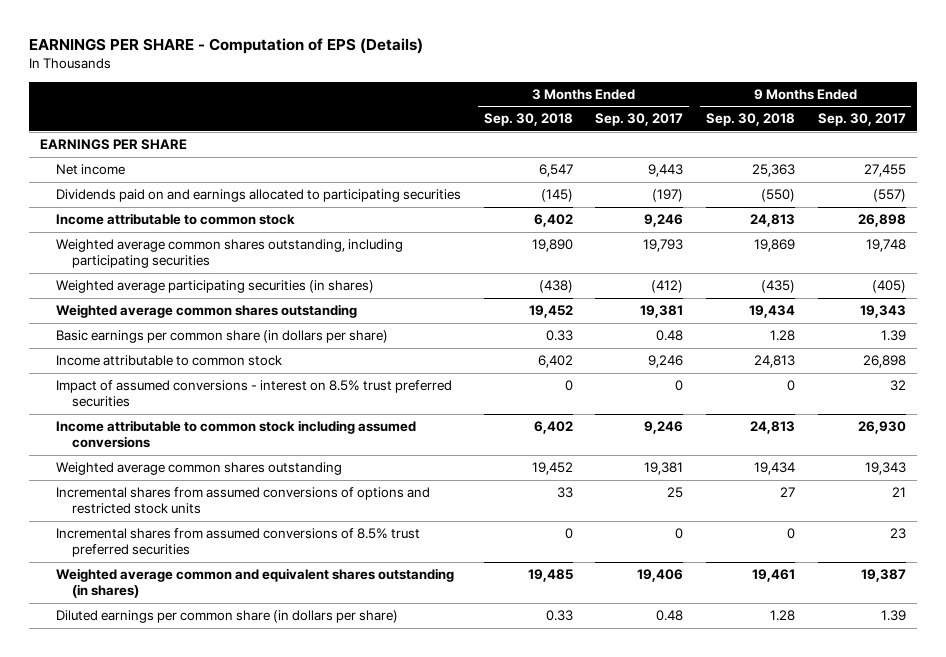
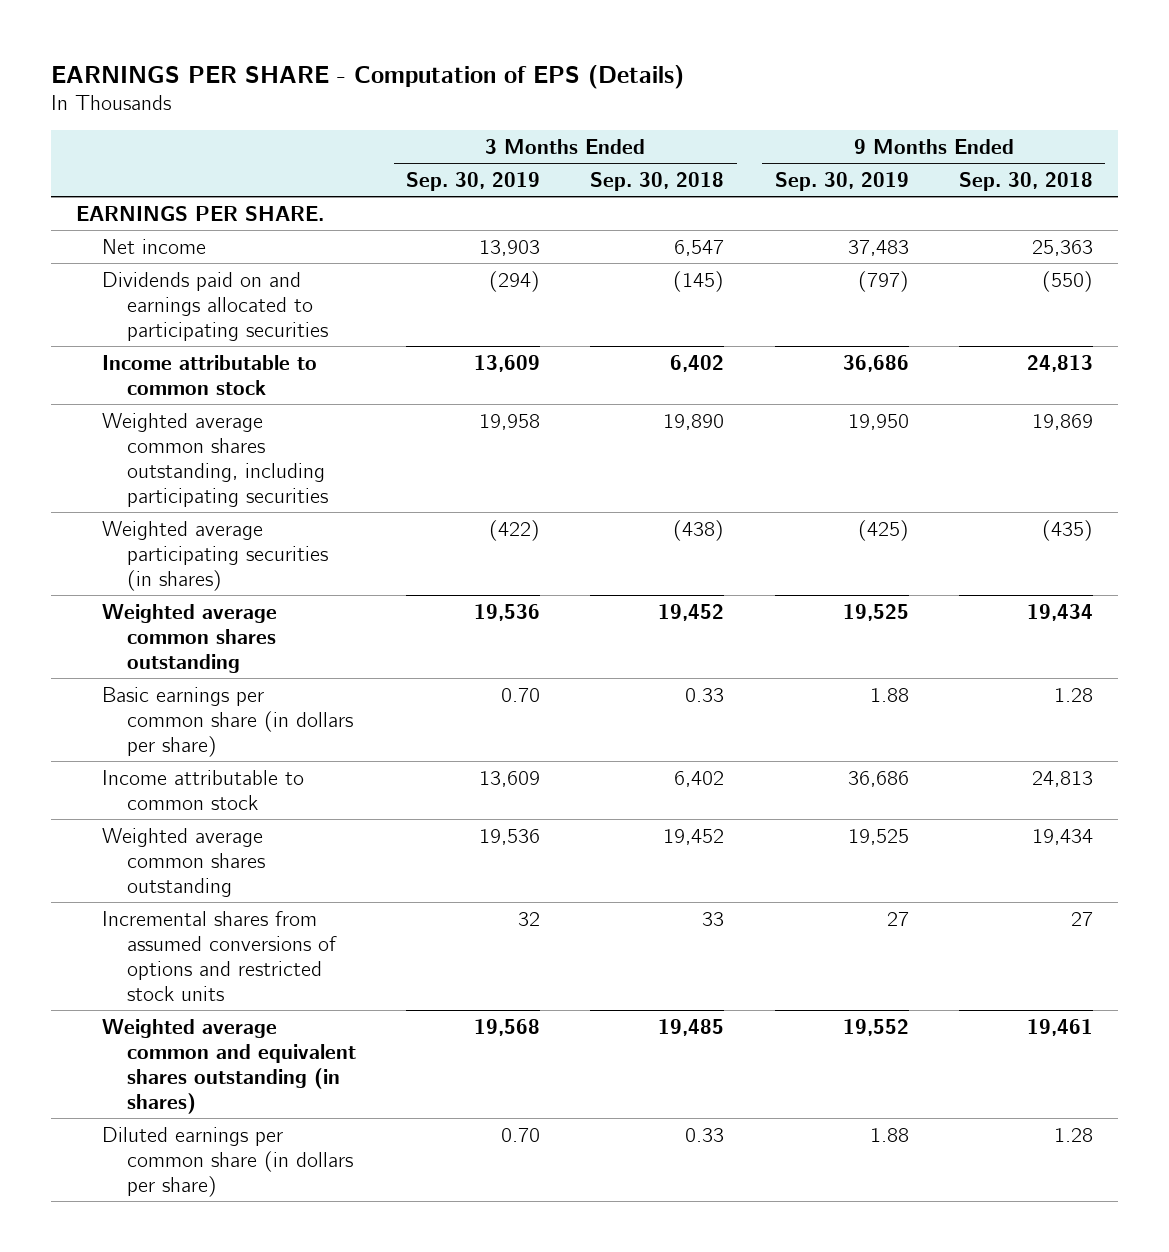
[595,113,684,127] Sep. 30, 2017 -> none
[817,113,906,127] Sep. 30, 2017 -> none
none -> [406,171,541,191] Sep. 30, 2019
none -> [774,171,909,191] Sep. 30, 2019
[40,139,188,151] EARNINGS PER SHARE -> [76,205,325,221] EARNINGS PER SHARE.
[56,380,453,408] Impact of assumed conversions - interest on 8.5% trust preferred securities -> none
[56,420,417,449] Income attributable to common stock including assumed conversions -> none
[56,528,421,558] Incremental shares from assumed conversions of 8.5% trust preferred securities -> none

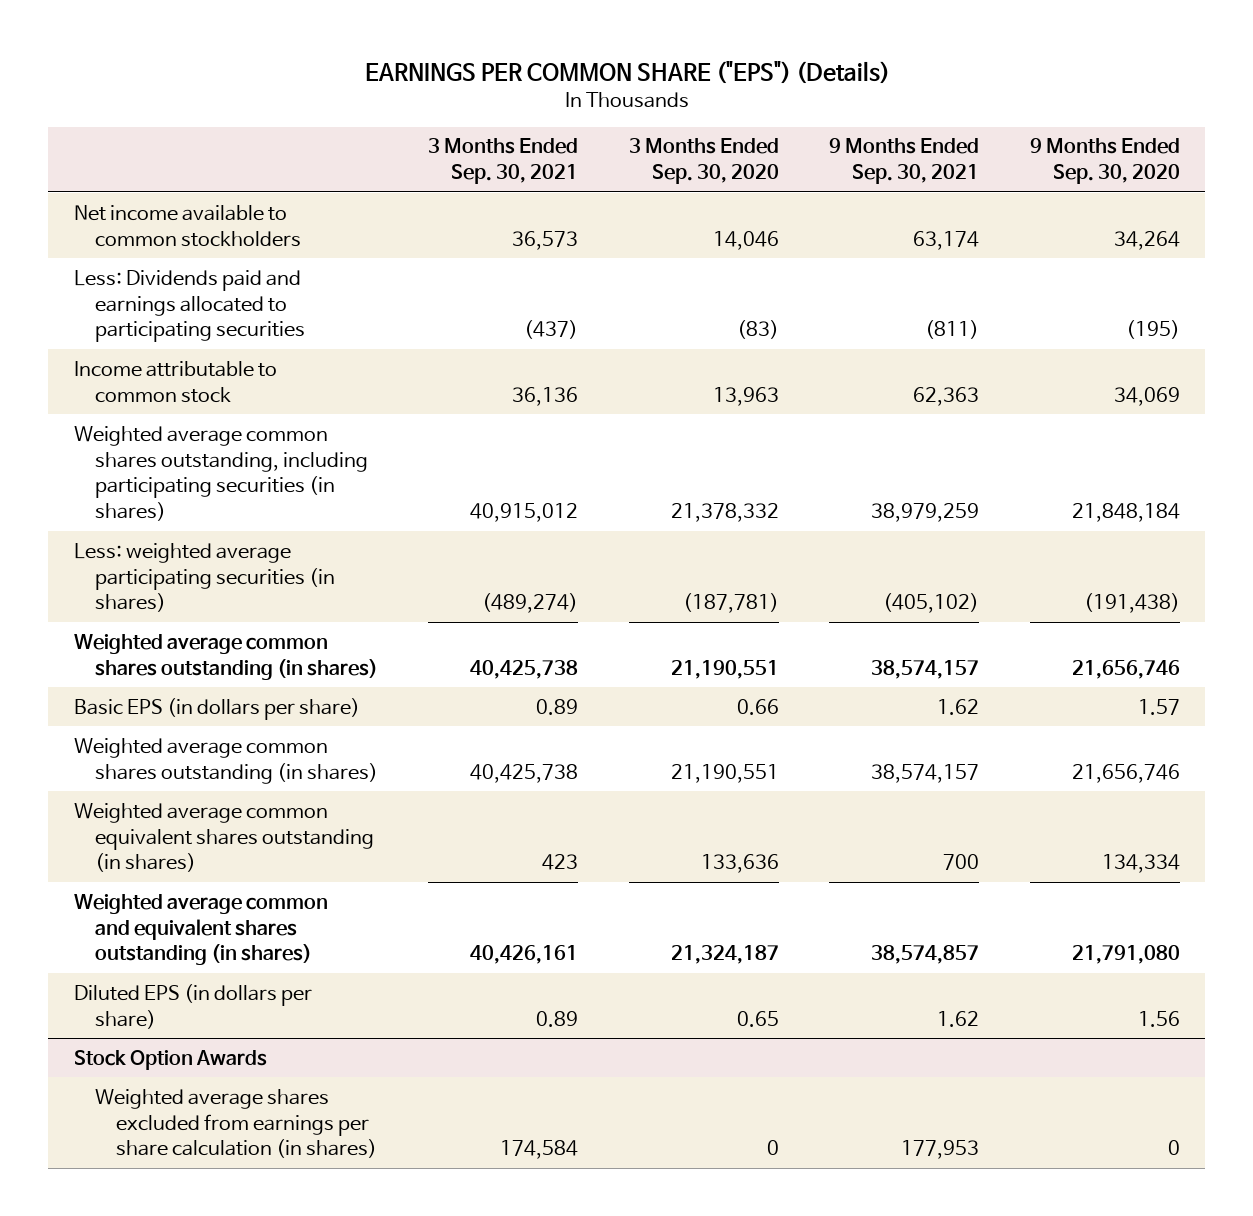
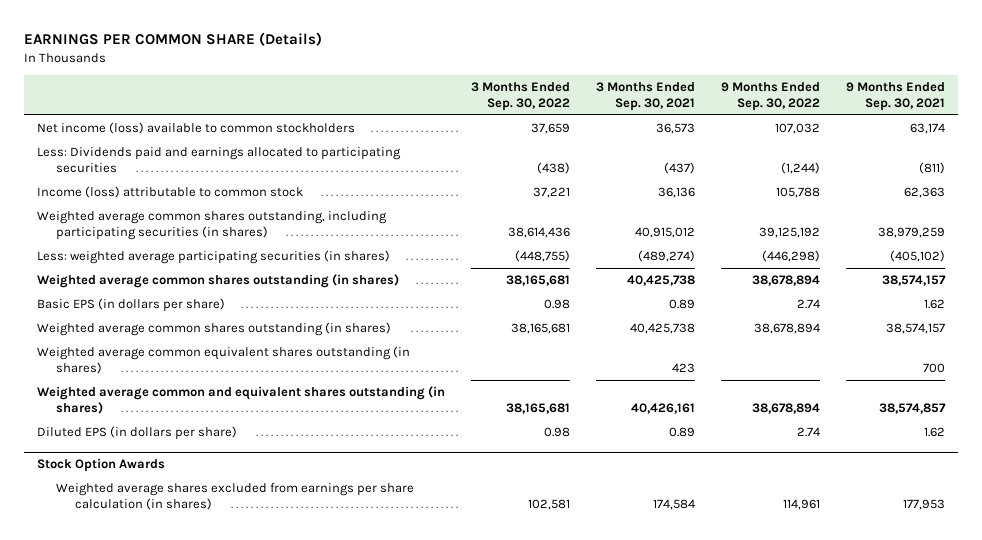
[364,60,890,84] EARNINGS PER COMMON SHARE ("EPS") (Details) -> [23,32,322,47] EARNINGS PER COMMON SHARE (Details)
[628,138,779,185] 3 Months Ended Sep. 30, 2020 -> none
[1029,138,1180,185] 9 Months Ended Sep. 30, 2020 -> none
none -> [470,82,570,112] 3 Months Ended Sep. 30, 2022
none -> [720,82,820,112] 9 Months Ended Sep. 30, 2022
[73,204,301,247] Net income available to common stockholders -> [36,121,355,134] Net income (loss) available to common stockholders
[73,360,277,403] Income attributable to common stock -> [36,185,303,198] Income (loss) attributable to common stock

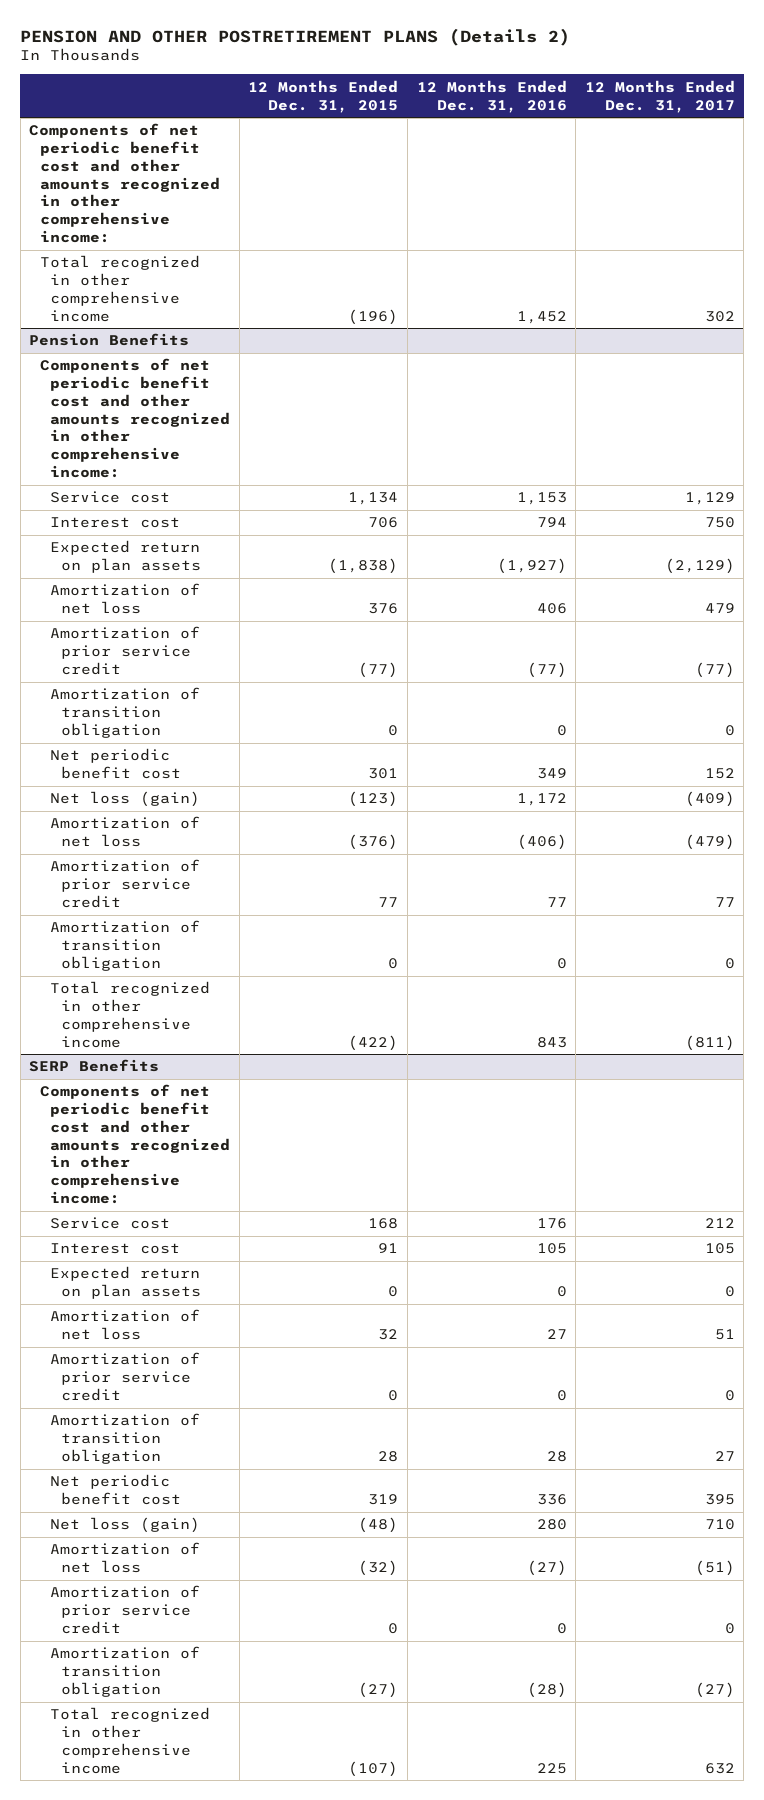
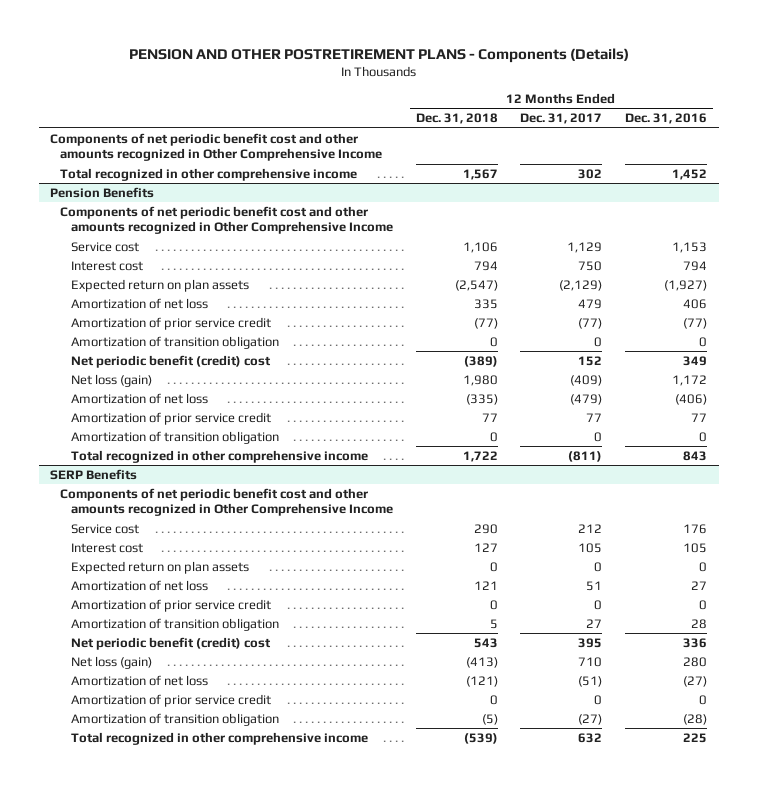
[20,27,571,46] PENSION AND OTHER POSTRETIREMENT PLANS (Details 2) -> [128,47,629,63] PENSION AND OTHER POSTRETIREMENT PLANS - Components (Details)
[248,79,399,113] 12 Months Ended Dec. 31, 2015 -> none
none -> [415,113,498,125] Dec. 31, 2018
[29,123,220,243] Components of net periodic benefit cost and other amounts recognized in other comprehensive income: -> [50,132,383,162] Components of net periodic benefit cost and other amounts recognized in Other Comprehensive Income
[39,358,231,478] Components of net periodic benefit cost and other amounts recognized in other comprehensive income: -> [60,205,393,235] Components of net periodic benefit cost and other amounts recognized in Other Comprehensive Income
[50,748,181,780] Net periodic benefit cost -> [70,354,271,368] Net periodic benefit (credit) cost
[39,1084,231,1204] Components of net periodic benefit cost and other amounts recognized in other comprehensive income: -> [60,487,393,517] Components of net periodic benefit cost and other amounts recognized in Other Comprehensive Income
[50,1474,181,1506] Net periodic benefit cost -> [70,636,271,650] Net periodic benefit (credit) cost

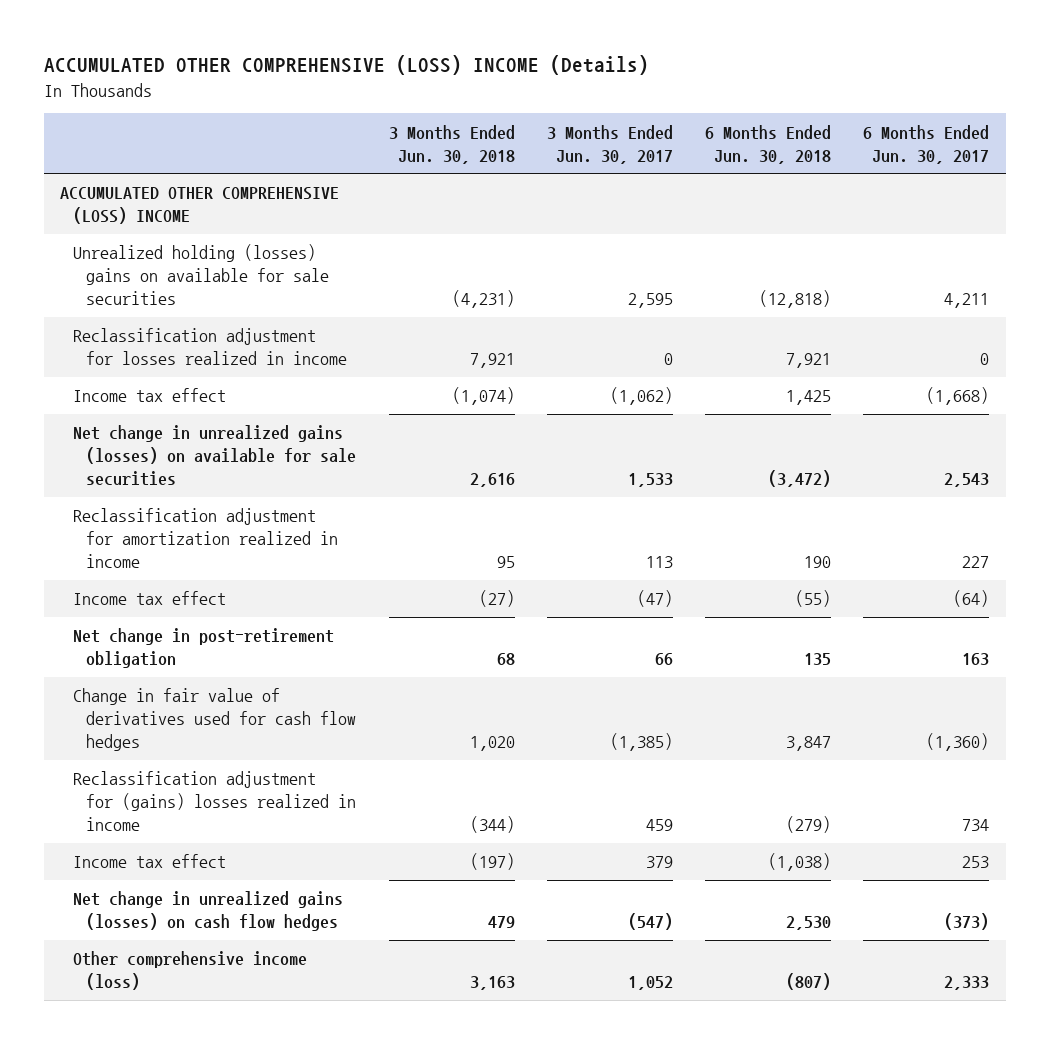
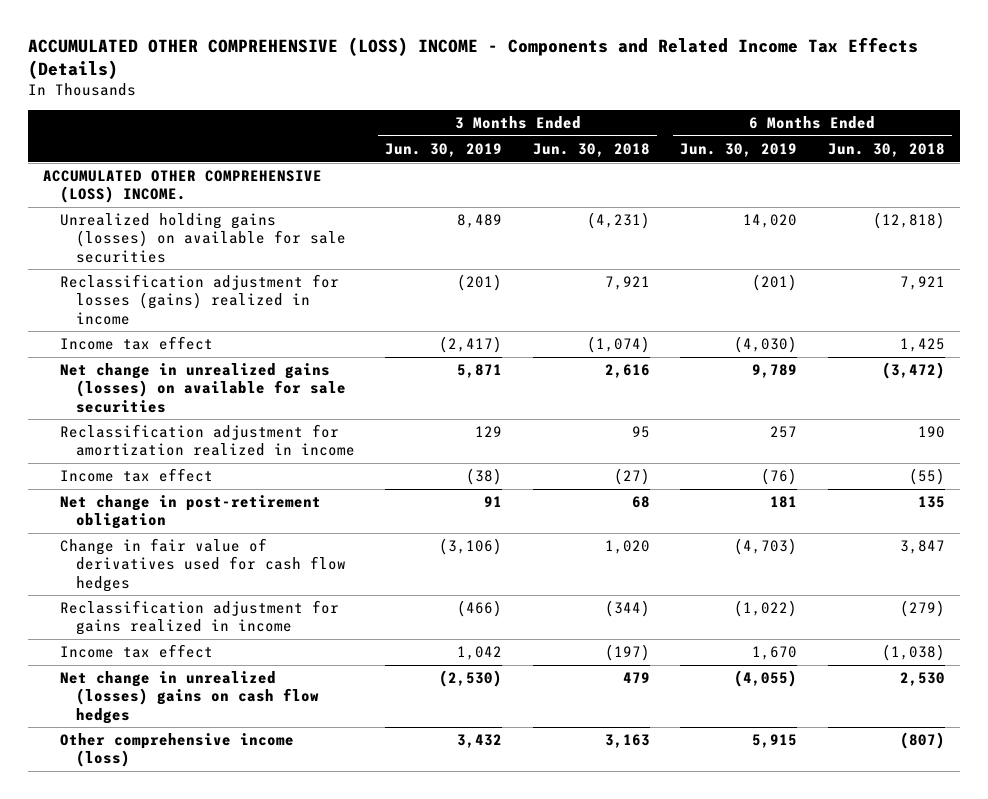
[43,55,649,76] ACCUMULATED OTHER COMPREHENSIVE (LOSS) INCOME (Details) -> [28,36,919,79] ACCUMULATED OTHER COMPREHENSIVE (LOSS) INCOME - Components and Related Income Tax Effects (Details)
[546,124,673,164] 3 Months Ended Jun. 30, 2017 -> none
[863,124,990,164] 6 Months Ended Jun. 30, 2017 -> none
none -> [385,143,503,158] Jun. 30, 2019
none -> [680,143,798,158] Jun. 30, 2019
[59,187,339,225] ACCUMULATED OTHER COMPREHENSIVE (LOSS) INCOME -> [43,170,323,204] ACCUMULATED OTHER COMPREHENSIVE (LOSS) INCOME.
[73,244,330,306] Unrealized holding (losses) gains on available for sale securities -> [59,213,346,263] Unrealized holding gains (losses) on available for sale securities
[73,328,348,366] Reclassification adjustment for losses realized in income -> [59,274,339,325] Reclassification adjustment for losses (gains) realized in income
[73,771,357,832] Reclassification adjustment for (gains) losses realized in income -> [59,600,339,636] Reclassification adjustment for gains realized in income
[73,891,344,932] Net change in unrealized gains (losses) on cash flow hedges -> [59,671,319,724] Net change in unrealized (losses) gains on cash flow hedges

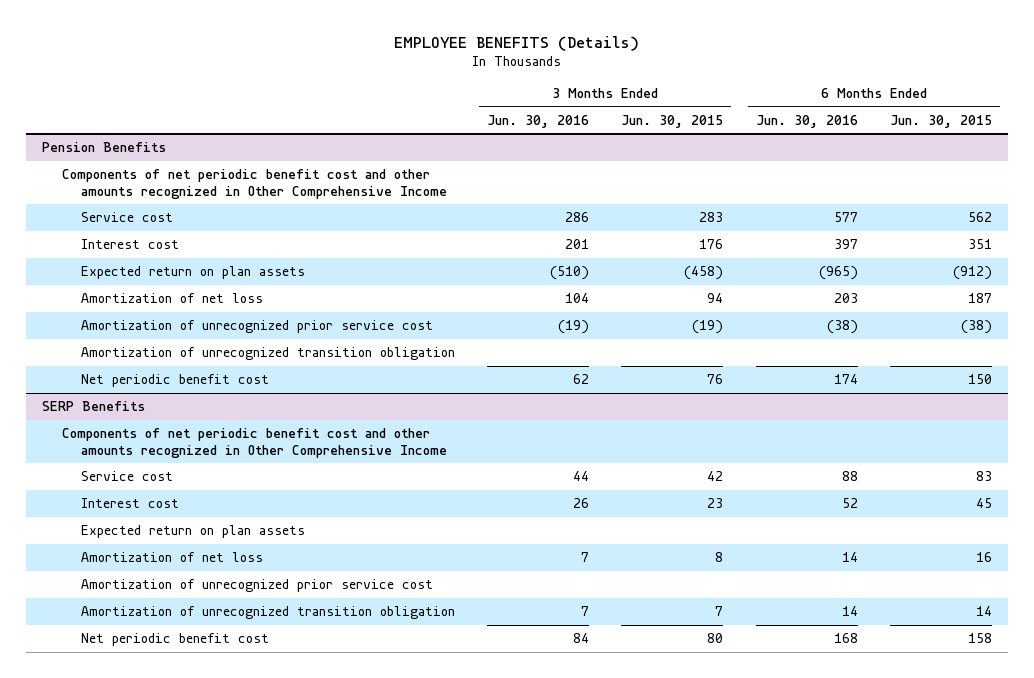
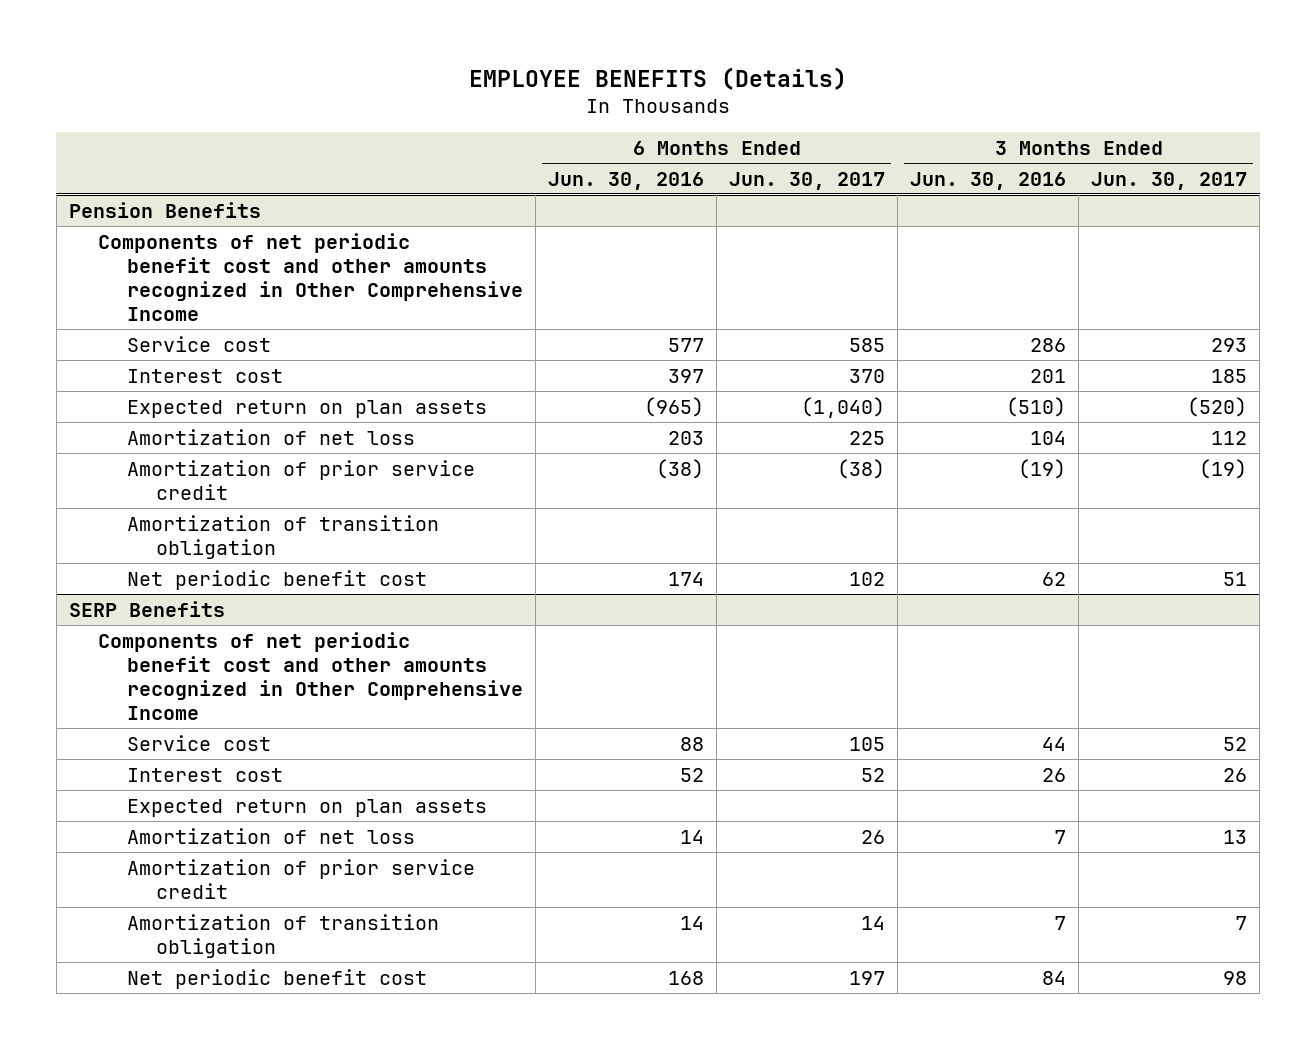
[621,114,724,128] Jun. 30, 2015 -> none
[889,114,992,128] Jun. 30, 2015 -> none
none -> [729,171,886,190] Jun. 30, 2017
none -> [1091,171,1248,190] Jun. 30, 2017
[80,320,433,334] Amortization of unrecognized prior service cost -> [127,459,476,500] Amortization of prior service credit
[80,347,455,361] Amortization of unrecognized transition obligation -> [127,514,440,559] Amortization of transition obligation
[80,579,433,593] Amortization of unrecognized prior service cost -> [127,858,476,899] Amortization of prior service credit
[80,606,455,620] Amortization of unrecognized transition obligation -> [127,913,440,958] Amortization of transition obligation

